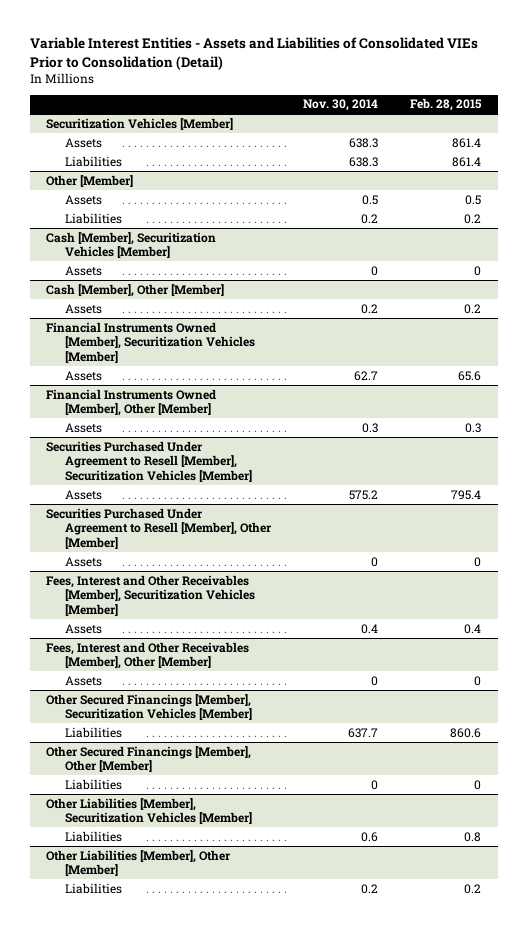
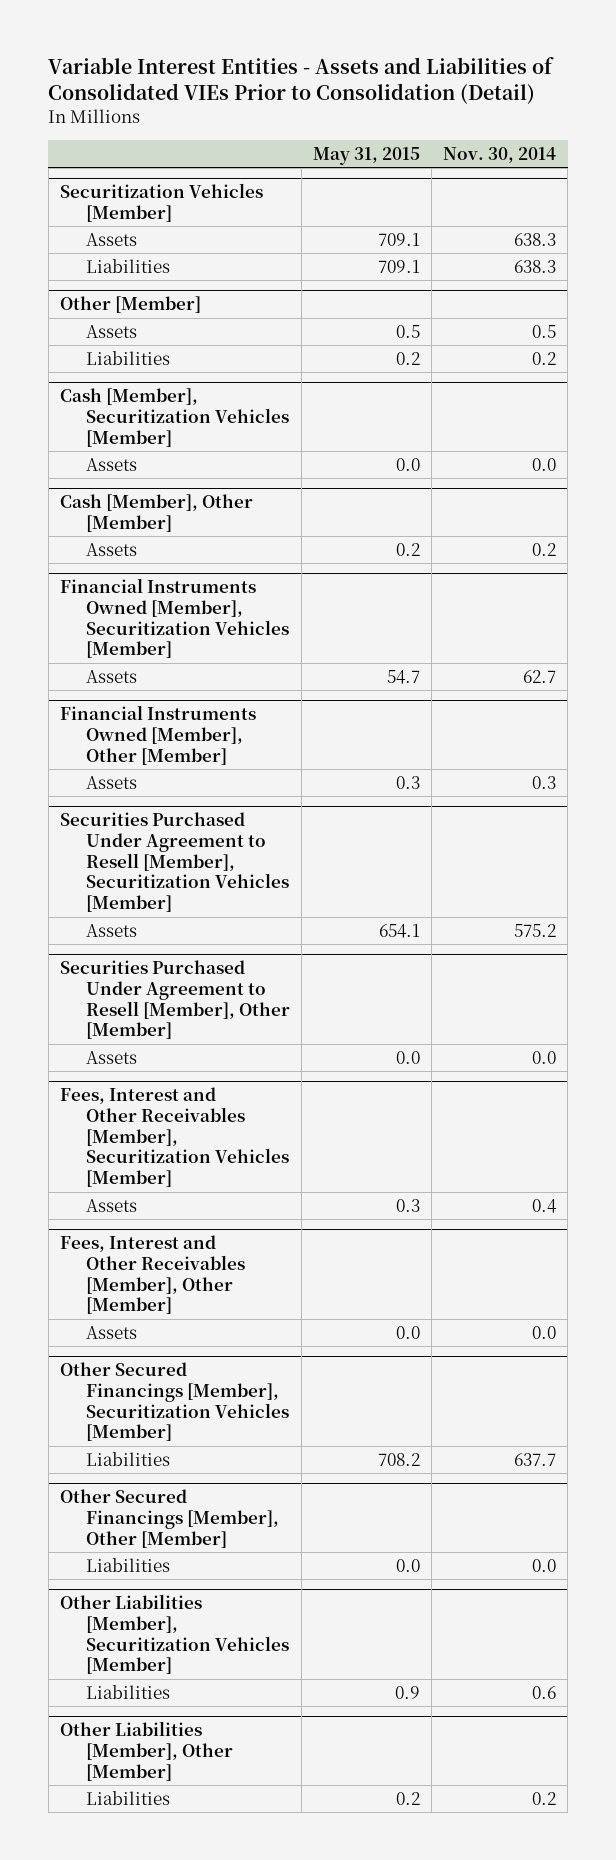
[410,98,483,112] Feb. 28, 2015 -> none
none -> [313,146,421,165] May 31, 2015
[370,265,378,276] 0 -> [532,457,557,471] 0.0
[370,556,378,567] 0 -> [532,1050,557,1064] 0.0
[370,675,378,686] 0 -> [532,1325,557,1339] 0.0
[370,779,378,790] 0 -> [532,1558,557,1572] 0.0

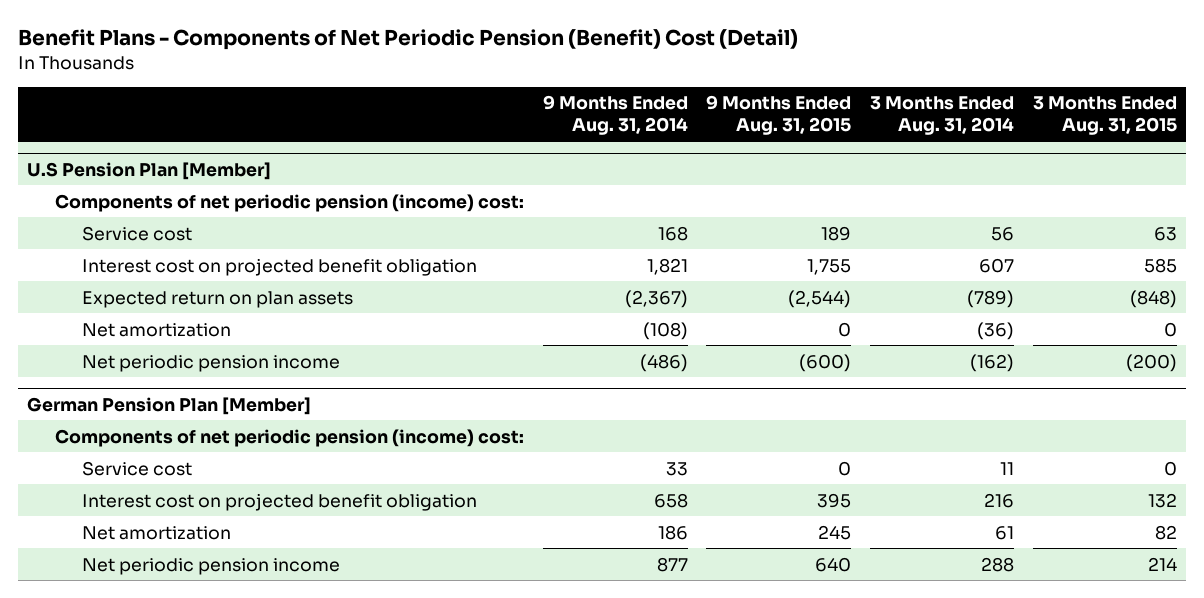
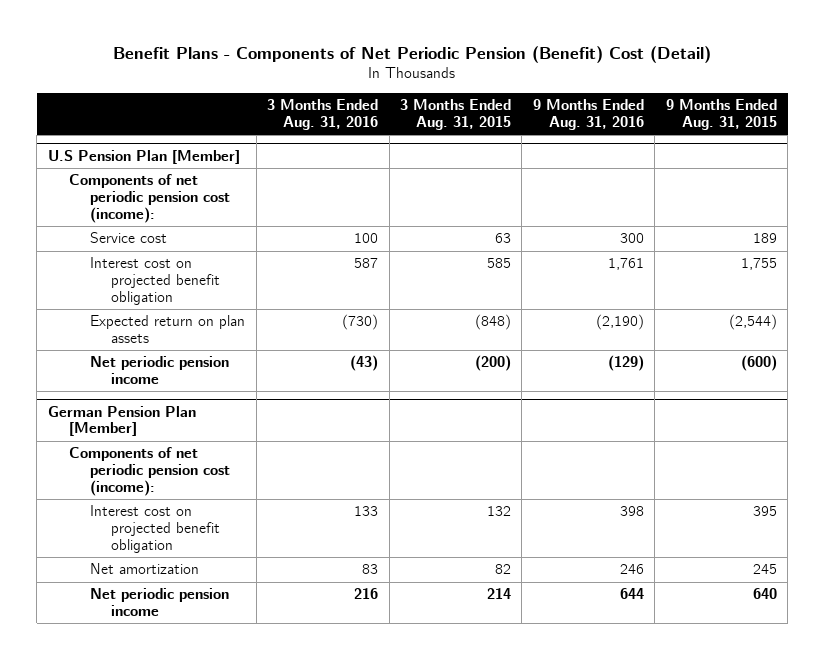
[542,95,688,136] 9 Months Ended Aug. 31, 2014 -> none
[870,96,1015,136] 3 Months Ended Aug. 31, 2014 -> none
none -> [267,99,379,130] 3 Months Ended Aug. 31, 2016
none -> [532,99,644,130] 9 Months Ended Aug. 31, 2016
[54,193,524,212] Components of net periodic pension (income) cost: -> [68,174,231,223] Components of net periodic pension cost (income):
[82,322,232,337] Net amortization -> none
[82,460,193,476] Service cost -> none
[54,428,524,447] Components of net periodic pension (income) cost: -> [68,447,231,496] Components of net periodic pension cost (income):

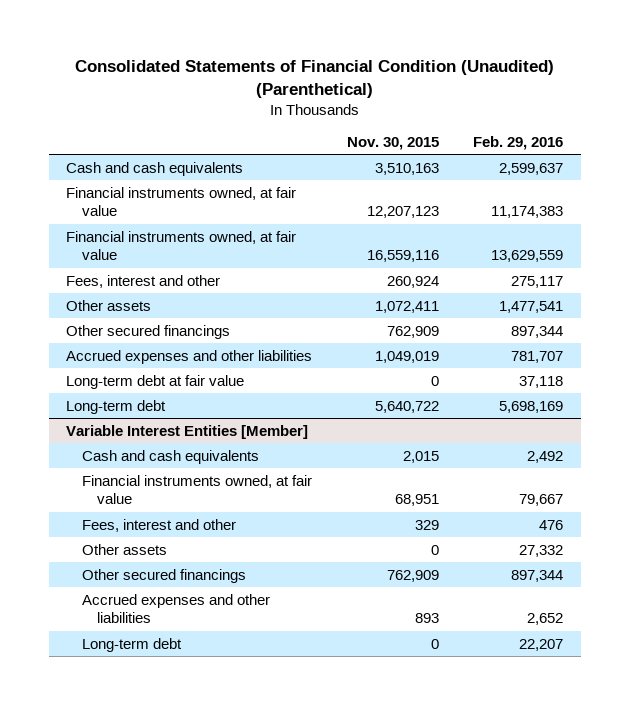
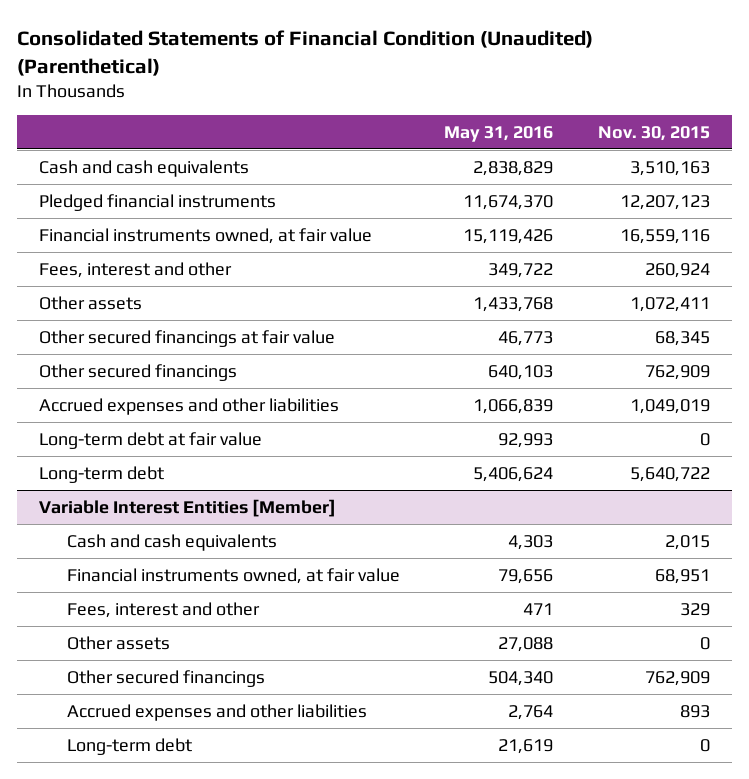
[473,136,564,151] Feb. 29, 2016 -> none
none -> [444,125,554,142] May 31, 2016
[66,186,297,217] Financial instruments owned, at fair value -> [39,193,277,211] Pledged financial instruments
none -> [39,329,336,347] Other secured financings at fair value

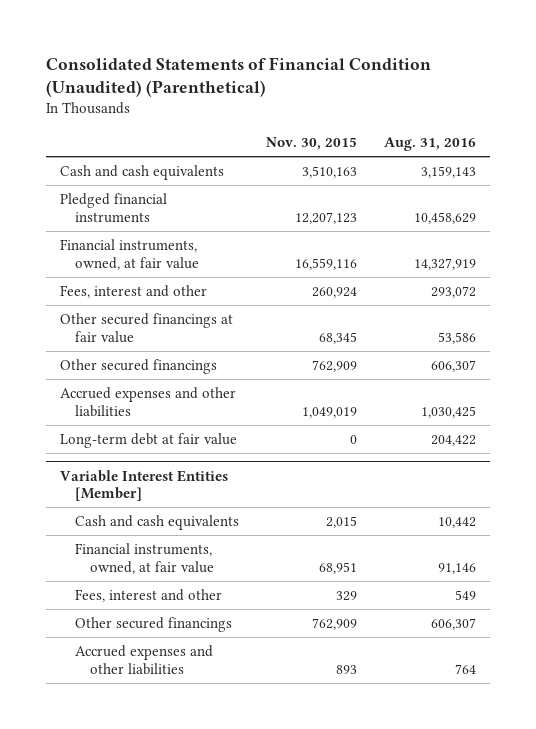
[444,125,554,142] May 31, 2016 -> none
none -> [384,137,477,152] Aug. 31, 2016
[39,227,373,244] Financial instruments owned, at fair value -> [59,238,199,270] Financial instruments, owned, at fair value
[39,295,143,310] Other assets -> none
[39,465,165,483] Long-term debt -> none
[67,567,401,584] Financial instruments owned, at fair value -> [74,542,215,574] Financial instruments, owned, at fair value
[67,635,171,650] Other assets -> none
[67,737,193,755] Long-term debt -> none

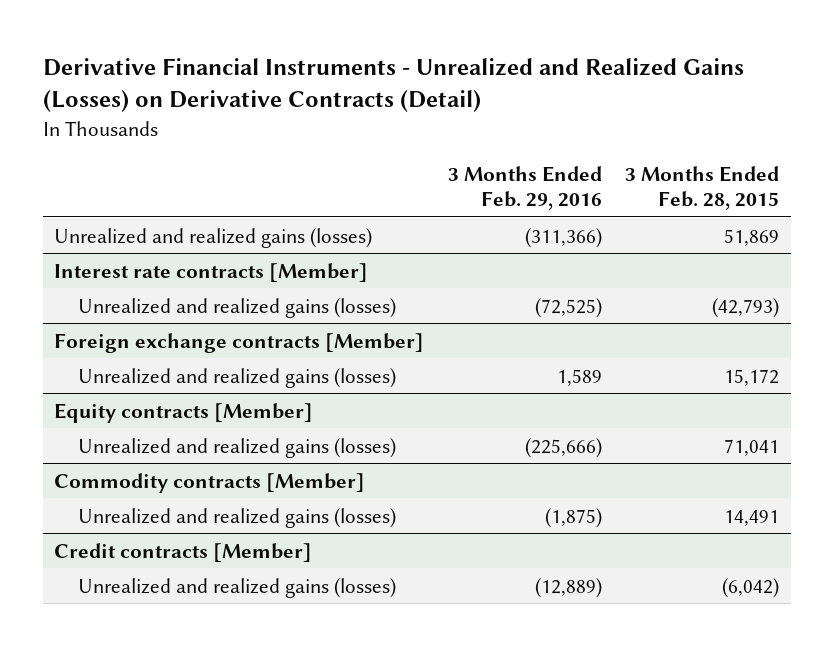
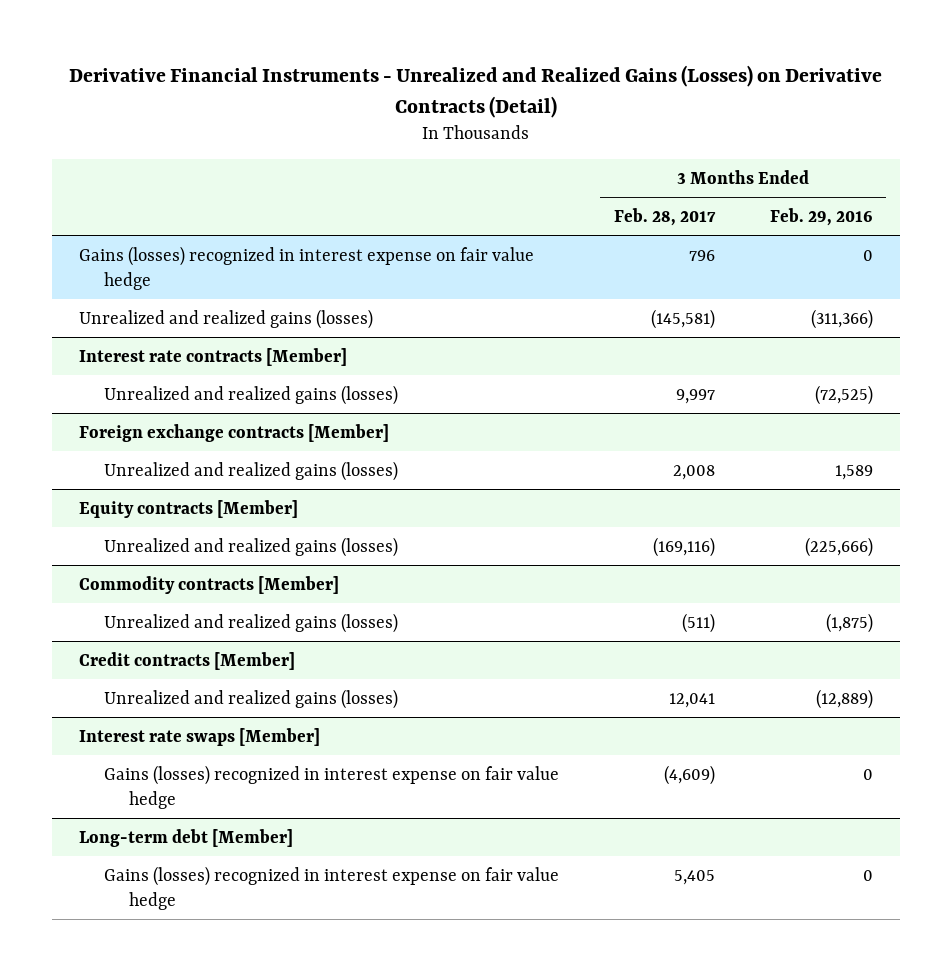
[625,166,780,210] 3 Months Ended Feb. 28, 2015 -> none
none -> [613,207,716,226] Feb. 28, 2017
none -> [79,245,535,290] Gains (losses) recognized in interest expense on fair value hedge
none -> [79,727,321,746] Interest rate swaps [Member]
none -> [104,764,560,809] Gains (losses) recognized in interest expense on fair value hedge
none -> [79,828,294,847] Long-term debt [Member]
none -> [104,865,560,910] Gains (losses) recognized in interest expense on fair value hedge

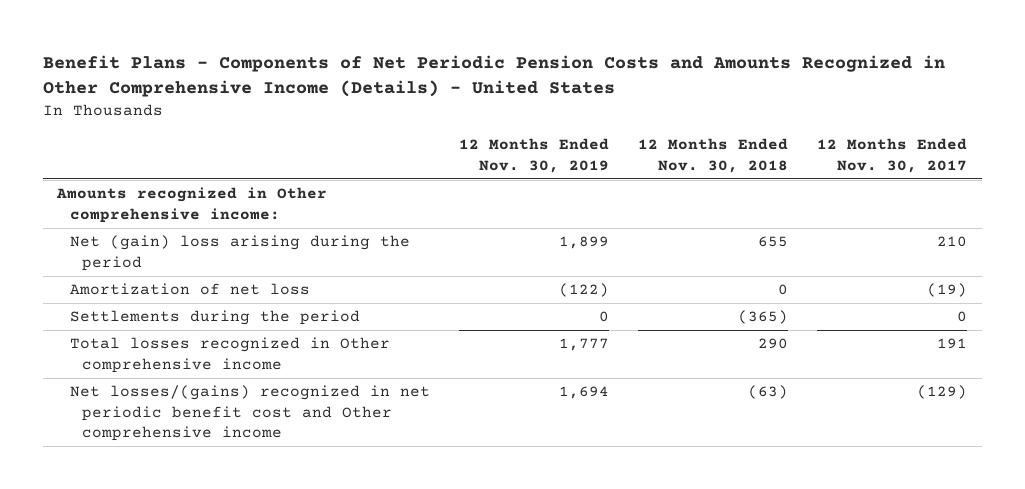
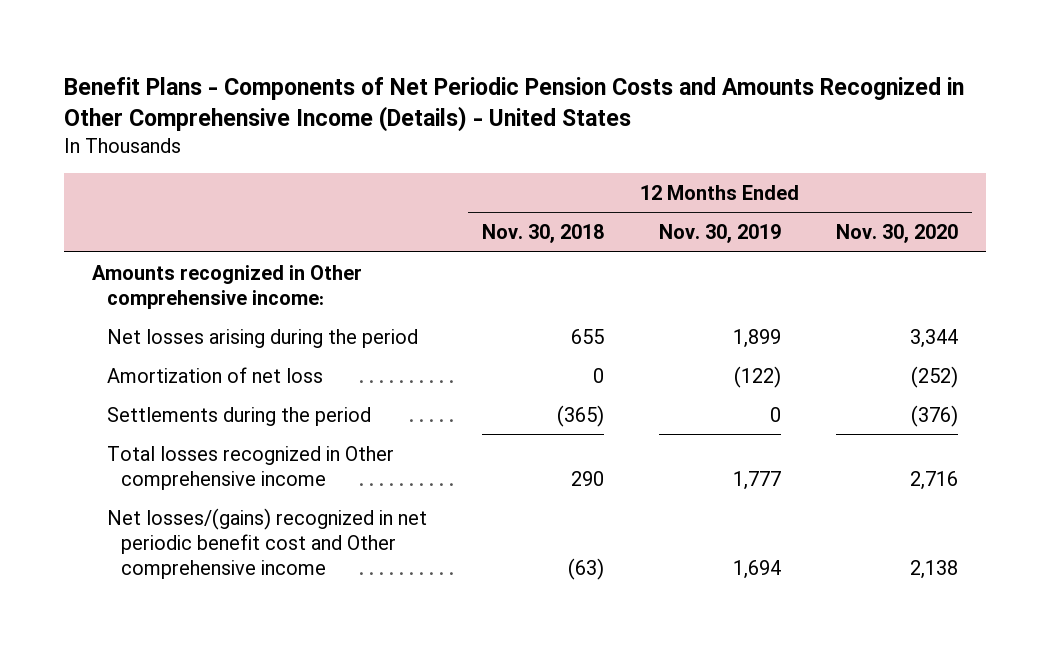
[817,138,968,173] 12 Months Ended Nov. 30, 2017 -> none
none -> [836,224,959,244] Nov. 30, 2020
[69,235,410,271] Net (gain) loss arising during the period -> [106,328,418,348] Net losses arising during the period

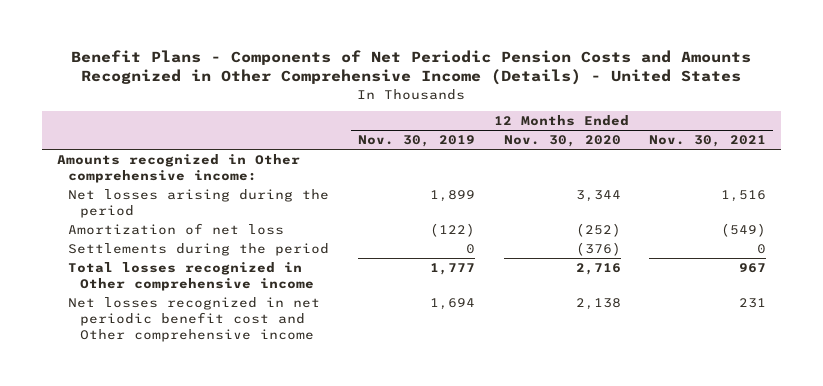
[481,224,604,244] Nov. 30, 2018 -> none
none -> [649,135,767,148] Nov. 30, 2021
[106,507,427,579] Net losses/(gains) recognized in net periodic benefit cost and Other comprehensive income -> [68,296,321,342] Net losses recognized in net periodic benefit cost and Other comprehensive income

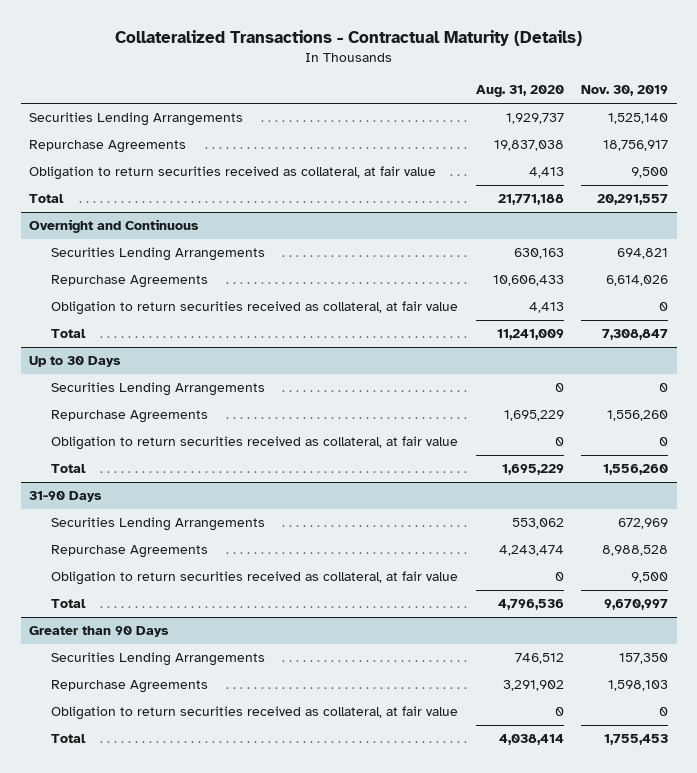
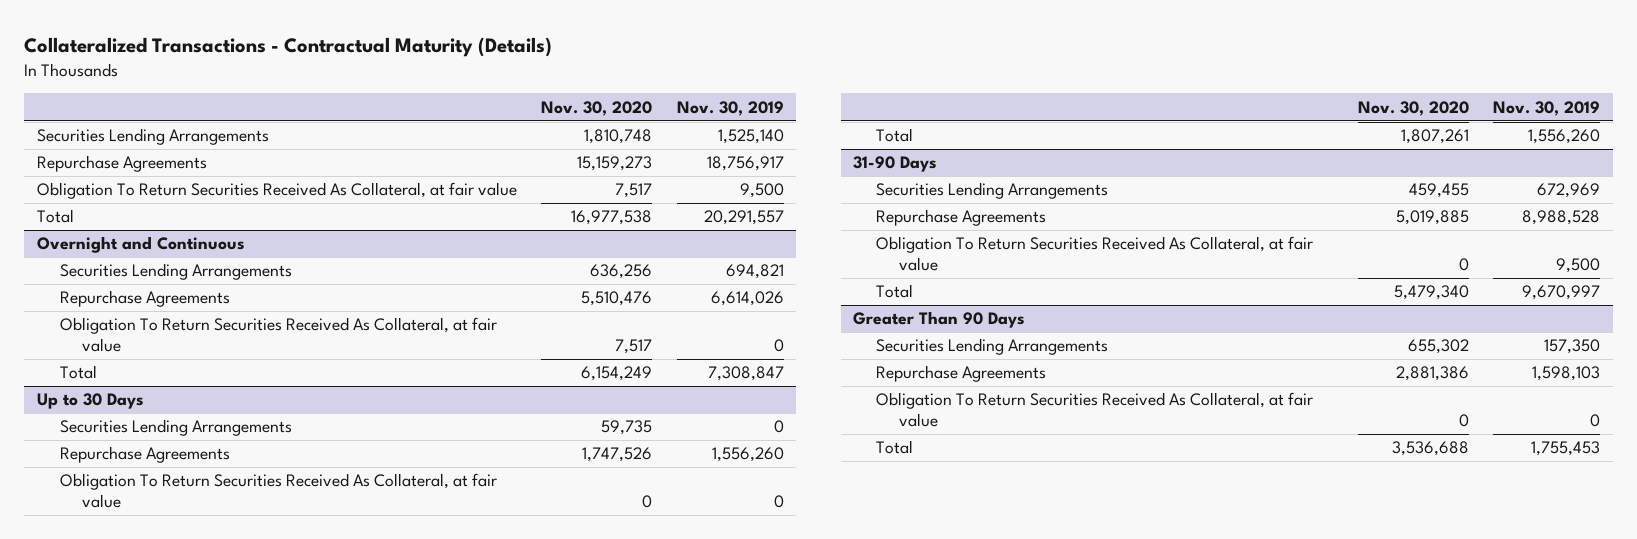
[475,85,564,98] Aug. 31, 2020 -> none
none -> [541,100,653,116] Nov. 30, 2020
[29,166,437,181] Obligation to return securities received as collateral, at fair value -> [36,182,517,200] Obligation To Return Securities Received As Collateral, at fair value
[51,301,459,316] Obligation to return securities received as collateral, at fair value -> [59,317,497,353] Obligation To Return Securities Received As Collateral, at fair value
[51,436,459,451] Obligation to return securities received as collateral, at fair value -> [59,473,497,509] Obligation To Return Securities Received As Collateral, at fair value
[51,571,459,586] Obligation to return securities received as collateral, at fair value -> [875,236,1313,272] Obligation To Return Securities Received As Collateral, at fair value
[29,626,170,638] Greater than 90 Days -> [852,311,1025,329] Greater Than 90 Days
[51,706,459,721] Obligation to return securities received as collateral, at fair value -> [875,392,1313,428] Obligation To Return Securities Received As Collateral, at fair value

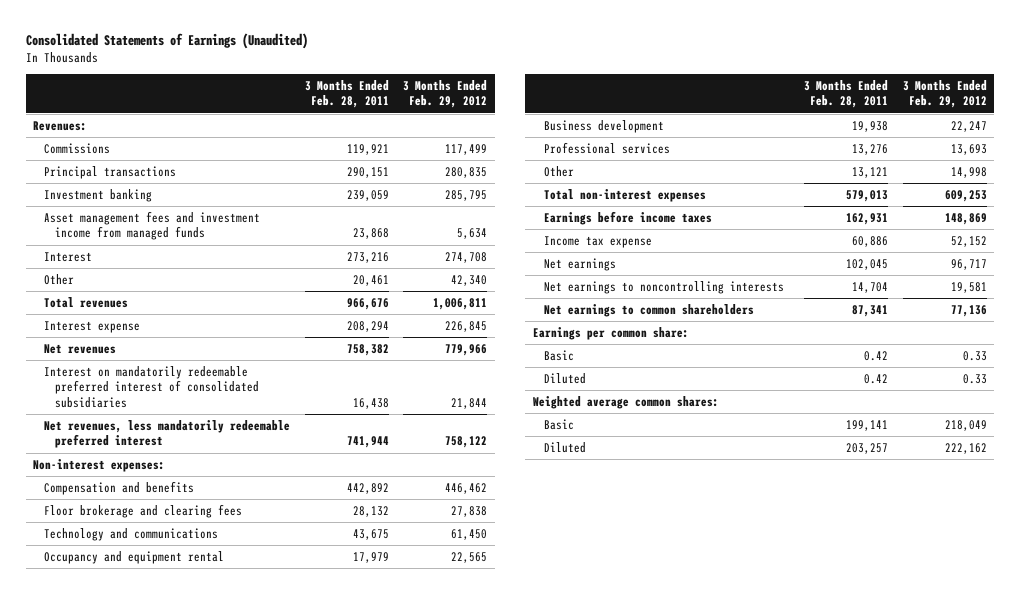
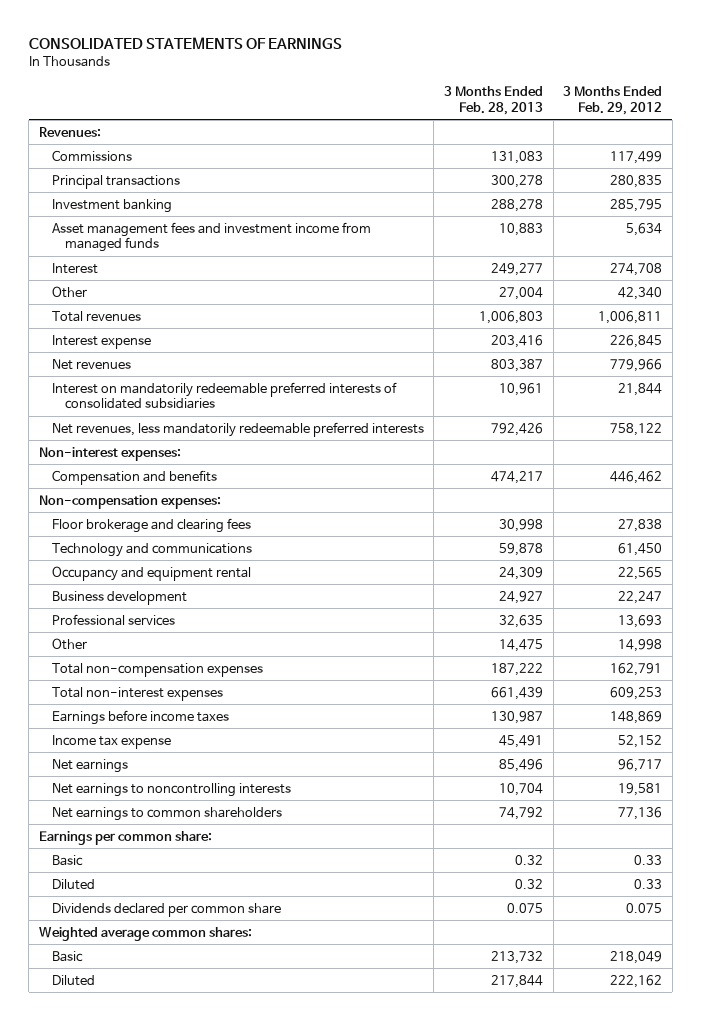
[26,33,309,50] Consolidated Statements of Earnings (Unaudited) -> [28,36,342,49] CONSOLIDATED STATEMENTS OF EARNINGS
[304,79,389,109] 3 Months Ended Feb. 28, 2011 -> none
none -> [444,86,544,115] 3 Months Ended Feb. 28, 2013
[44,365,260,409] Interest on mandatorily redeemable preferred interest of consolidated subsidiaries -> [51,381,397,410] Interest on mandatorily redeemable preferred interests of consolidated subsidiaries
[44,419,291,449] Net revenues, less mandatorily redeemable preferred interest -> [51,421,424,437] Net revenues, less mandatorily redeemable preferred interests
none -> [38,494,221,509] Non-compensation expenses:
none -> [51,662,263,677] Total non-compensation expenses
none -> [51,902,281,917] Dividends declared per common share

